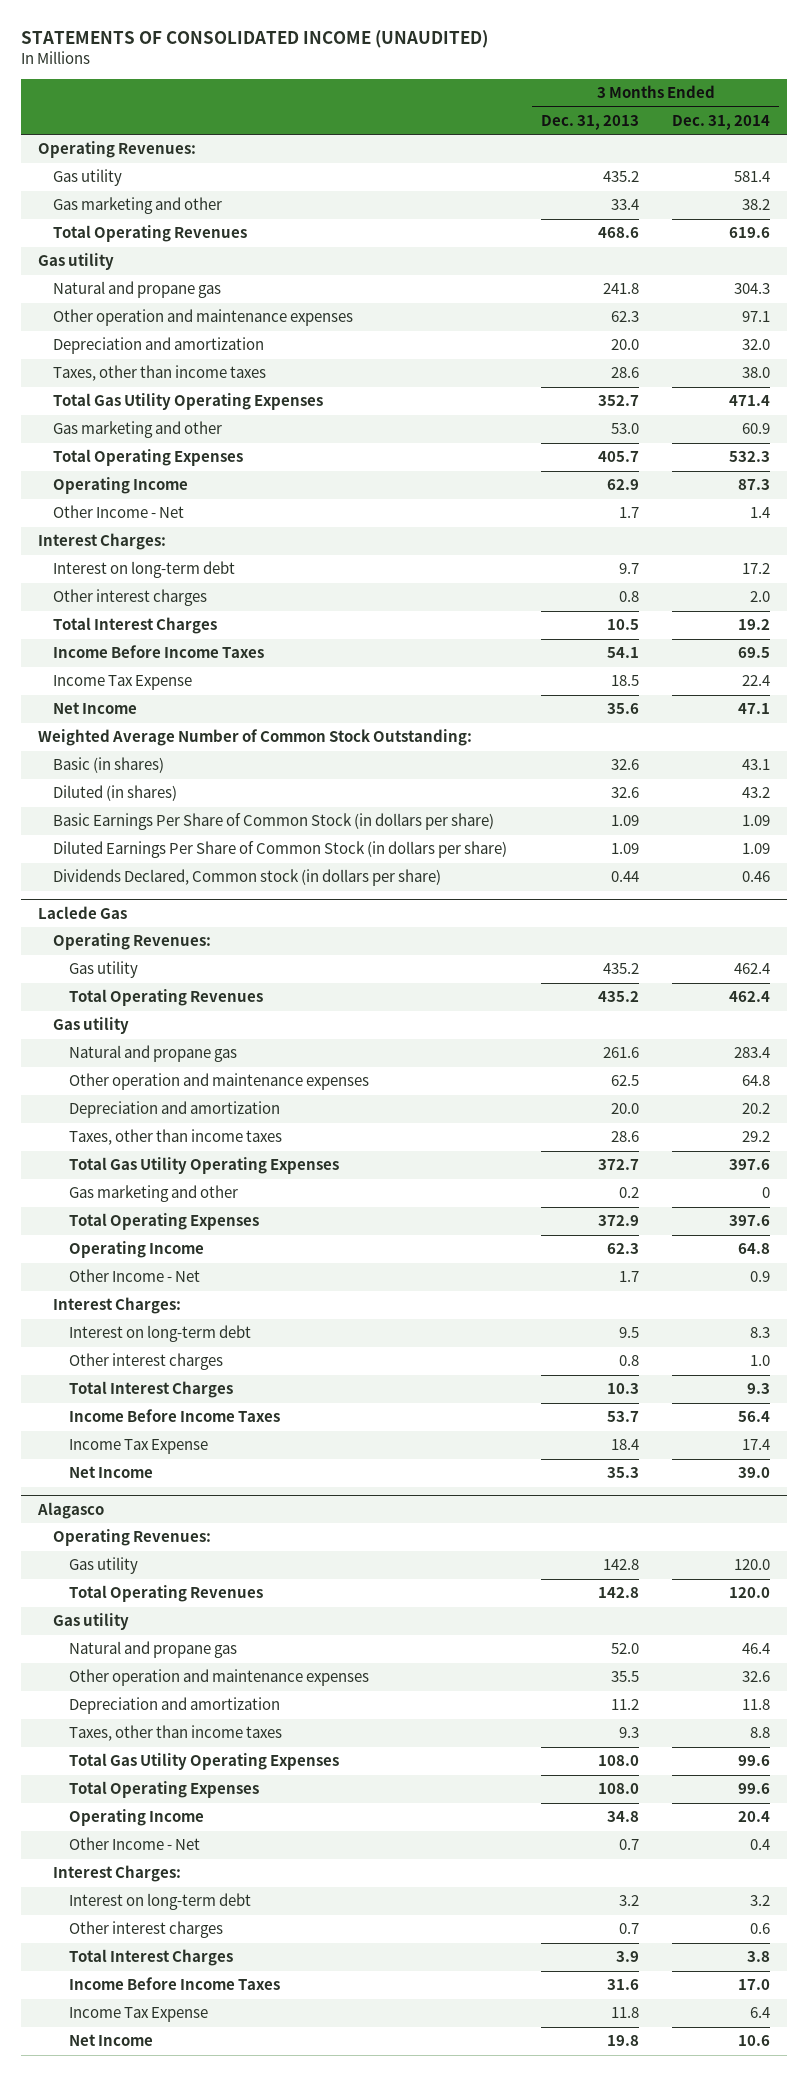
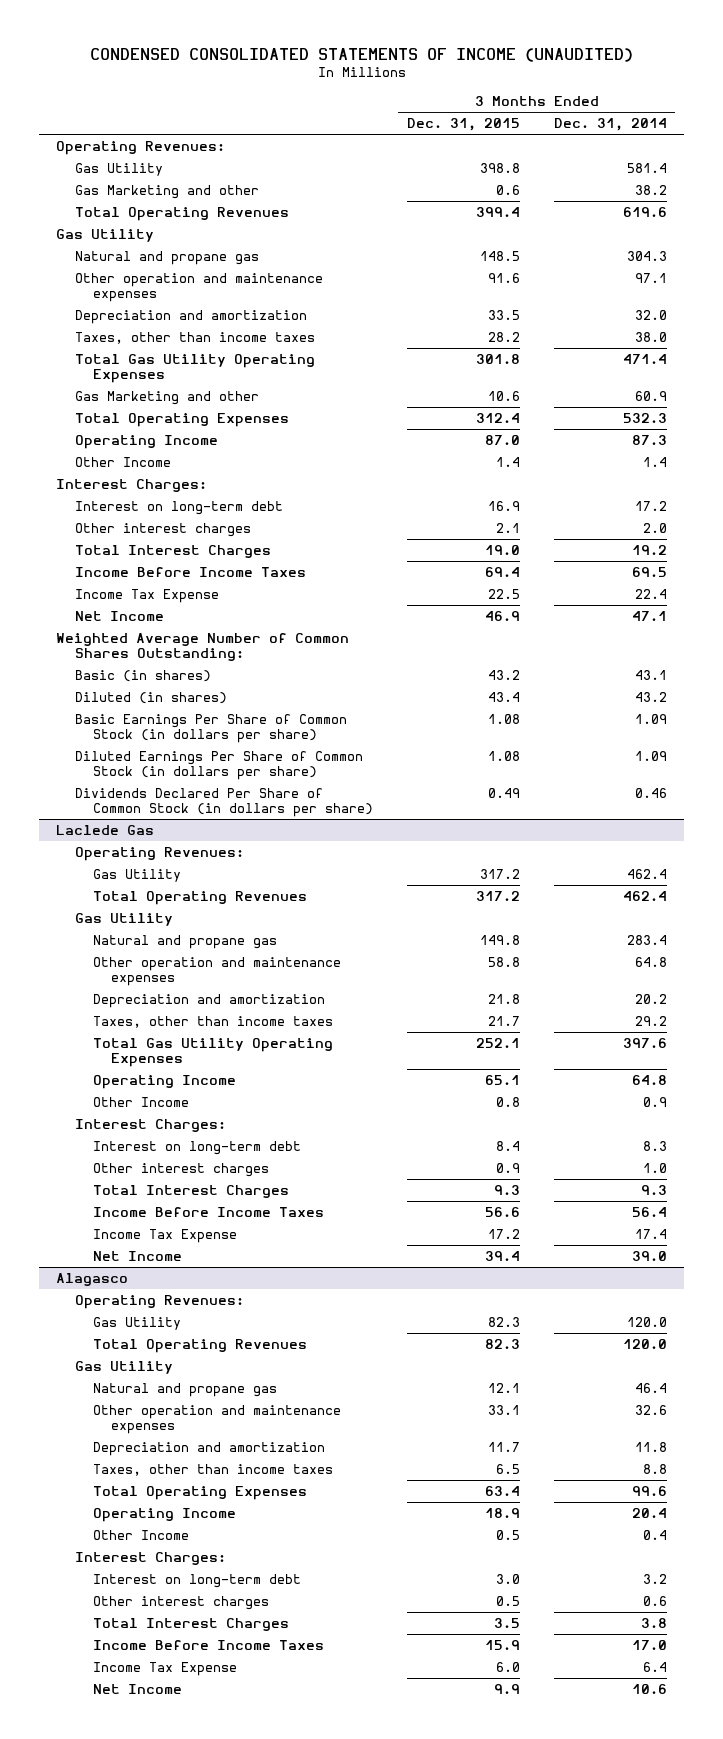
[21,30,489,49] STATEMENTS OF CONSOLIDATED INCOME (UNAUDITED) -> [89,47,633,62] CONDENSED CONSOLIDATED STATEMENTS OF INCOME (UNAUDITED)
[540,114,639,130] Dec. 31, 2013 -> none
none -> [406,118,520,132] Dec. 31, 2015
[53,169,123,187] Gas utility -> [74,162,163,176] Gas Utility
[53,197,223,215] Gas marketing and other -> [74,184,259,199] Gas Marketing and other
[37,253,114,271] Gas utility -> [56,228,155,242] Gas Utility
[53,421,223,439] Gas marketing and other -> [74,390,259,405] Gas Marketing and other
[53,505,185,519] Other Income - Net -> [74,456,171,467] Other Income
[37,729,472,747] Weighted Average Number of Common Stock Outstanding: -> [56,632,350,662] Weighted Average Number of Common Shares Outstanding:
[53,869,442,887] Dividends Declared, Common stock (in dollars per share) -> [74,787,373,818] Dividends Declared Per Share of Common Stock (in dollars per share)
[68,961,138,979] Gas utility -> [92,868,181,882] Gas Utility
[53,1017,130,1035] Gas utility -> [74,912,173,926] Gas Utility
[68,1185,238,1203] Gas marketing and other -> none
[68,1213,259,1231] Total Operating Expenses -> none
[68,1269,200,1283] Other Income - Net -> [92,1096,189,1107] Other Income
[68,1557,138,1575] Gas utility -> [92,1316,181,1330] Gas Utility
[53,1613,130,1631] Gas utility -> [74,1360,173,1374] Gas Utility
[68,1753,339,1771] Total Gas Utility Operating Expenses -> none
[68,1837,200,1851] Other Income - Net -> [92,1529,189,1540] Other Income

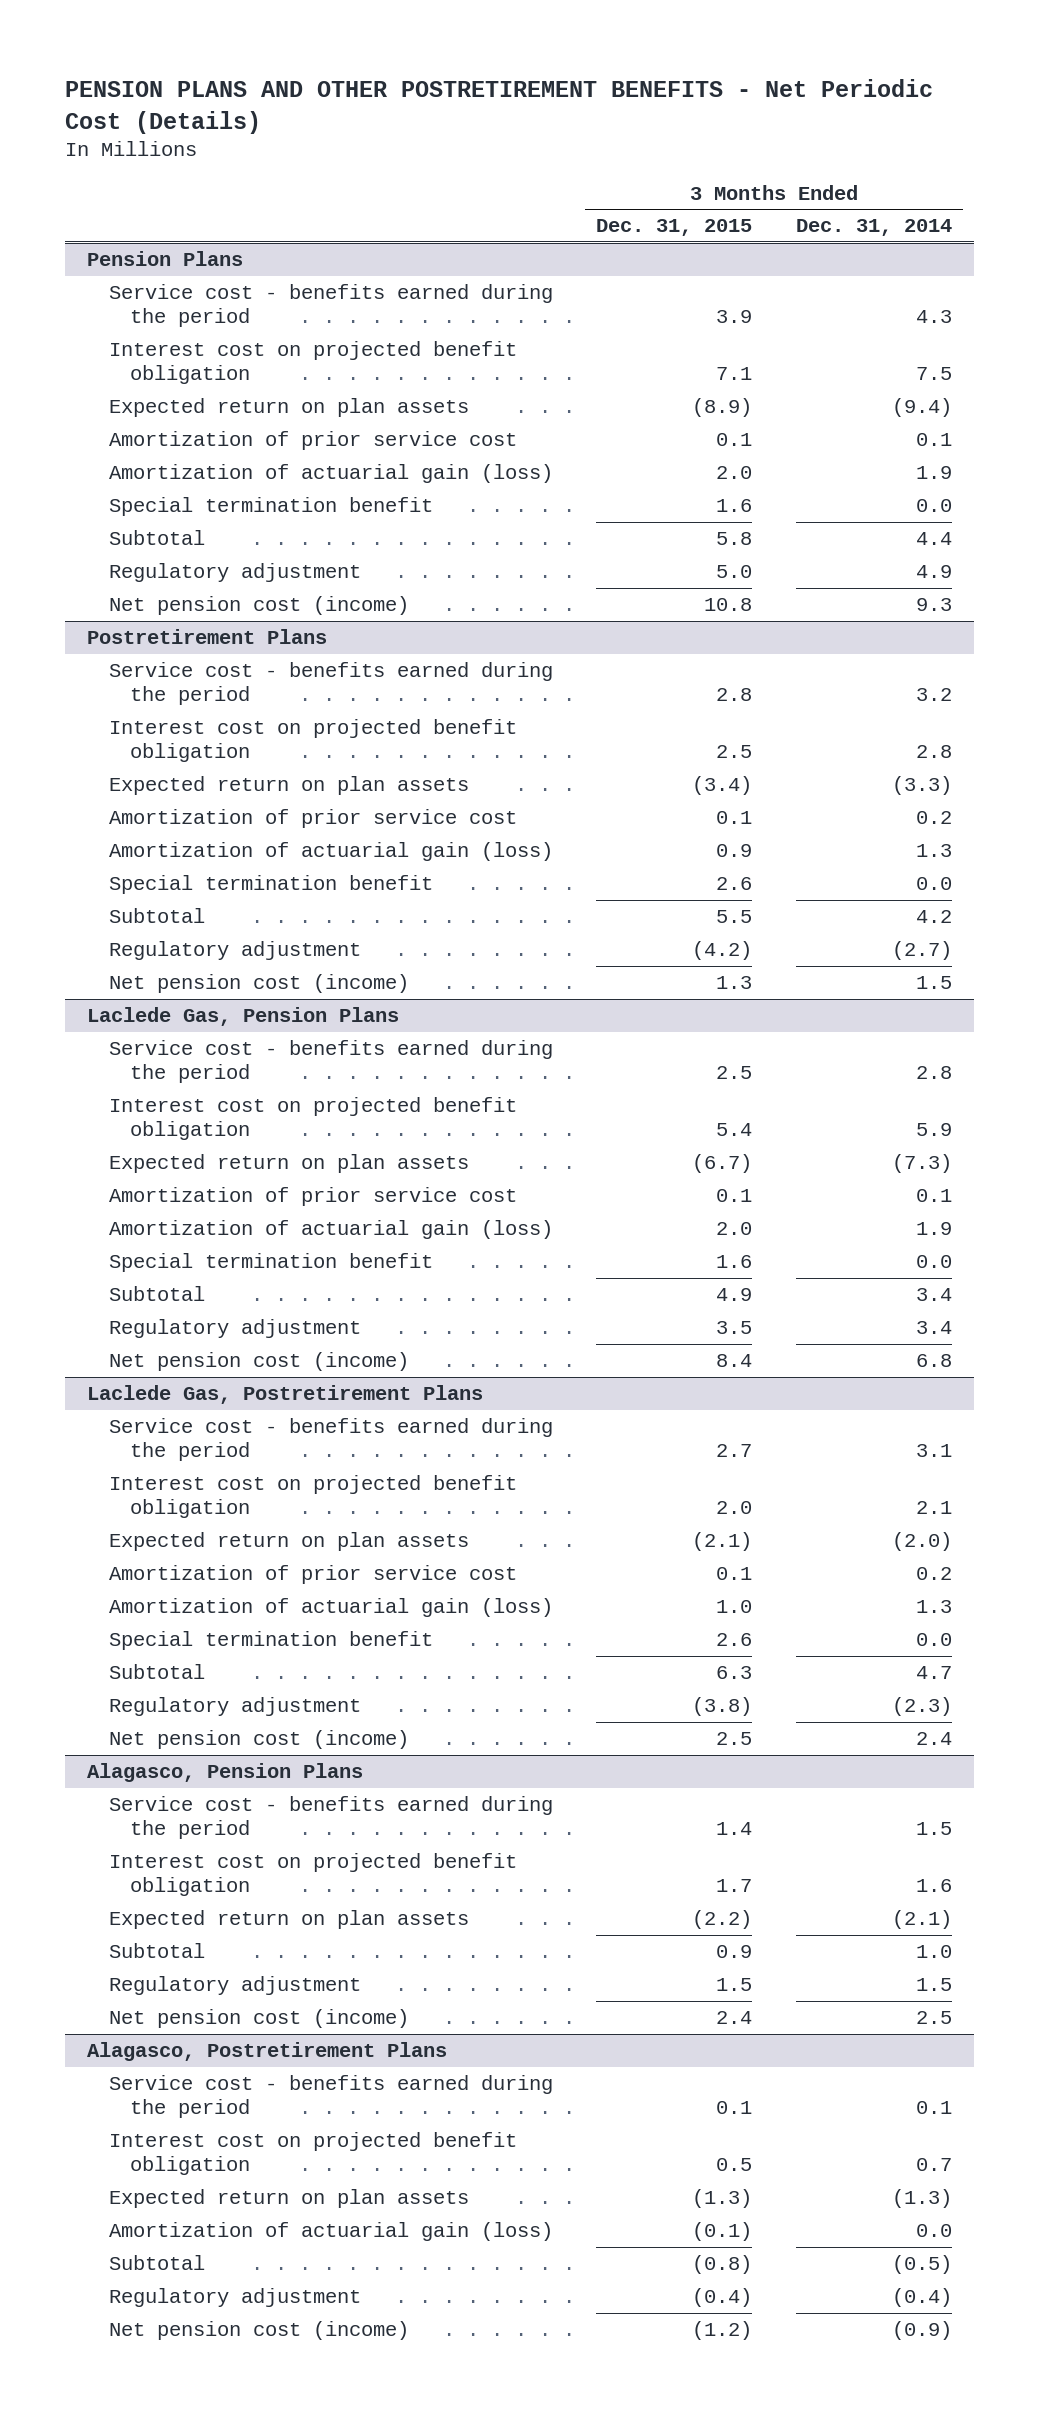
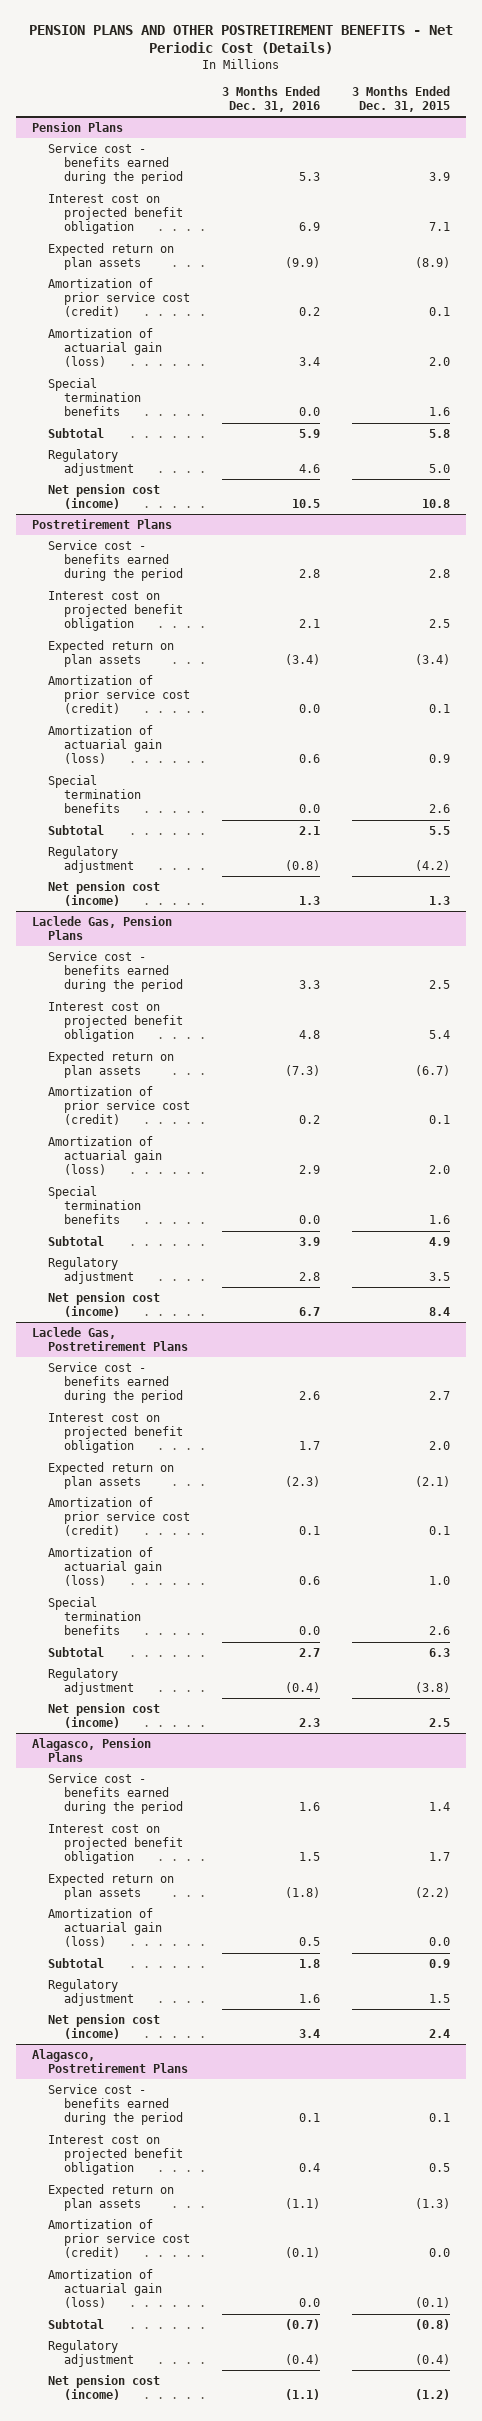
[796,219,953,237] Dec. 31, 2014 -> none
none -> [222,86,321,113] 3 Months Ended Dec. 31, 2016
[108,431,517,451] Amortization of prior service cost -> [48,277,191,318] Amortization of prior service cost (credit)
[108,497,433,517] Special termination benefit -> [48,377,142,417] Special termination benefits
[108,809,517,829] Amortization of prior service cost -> [48,674,191,715] Amortization of prior service cost (credit)
[108,875,433,895] Special termination benefit -> [48,774,142,814] Special termination benefits
[108,1187,517,1207] Amortization of prior service cost -> [48,1085,191,1126] Amortization of prior service cost (credit)
[108,1253,433,1273] Special termination benefit -> [48,1185,142,1225] Special termination benefits
[108,1565,517,1585] Amortization of prior service cost -> [48,1496,191,1537] Amortization of prior service cost (credit)
[108,1631,433,1651] Special termination benefit -> [48,1596,142,1636] Special termination benefits
none -> [48,1907,163,1948] Amortization of actuarial gain (loss)
none -> [48,2218,191,2259] Amortization of prior service cost (credit)

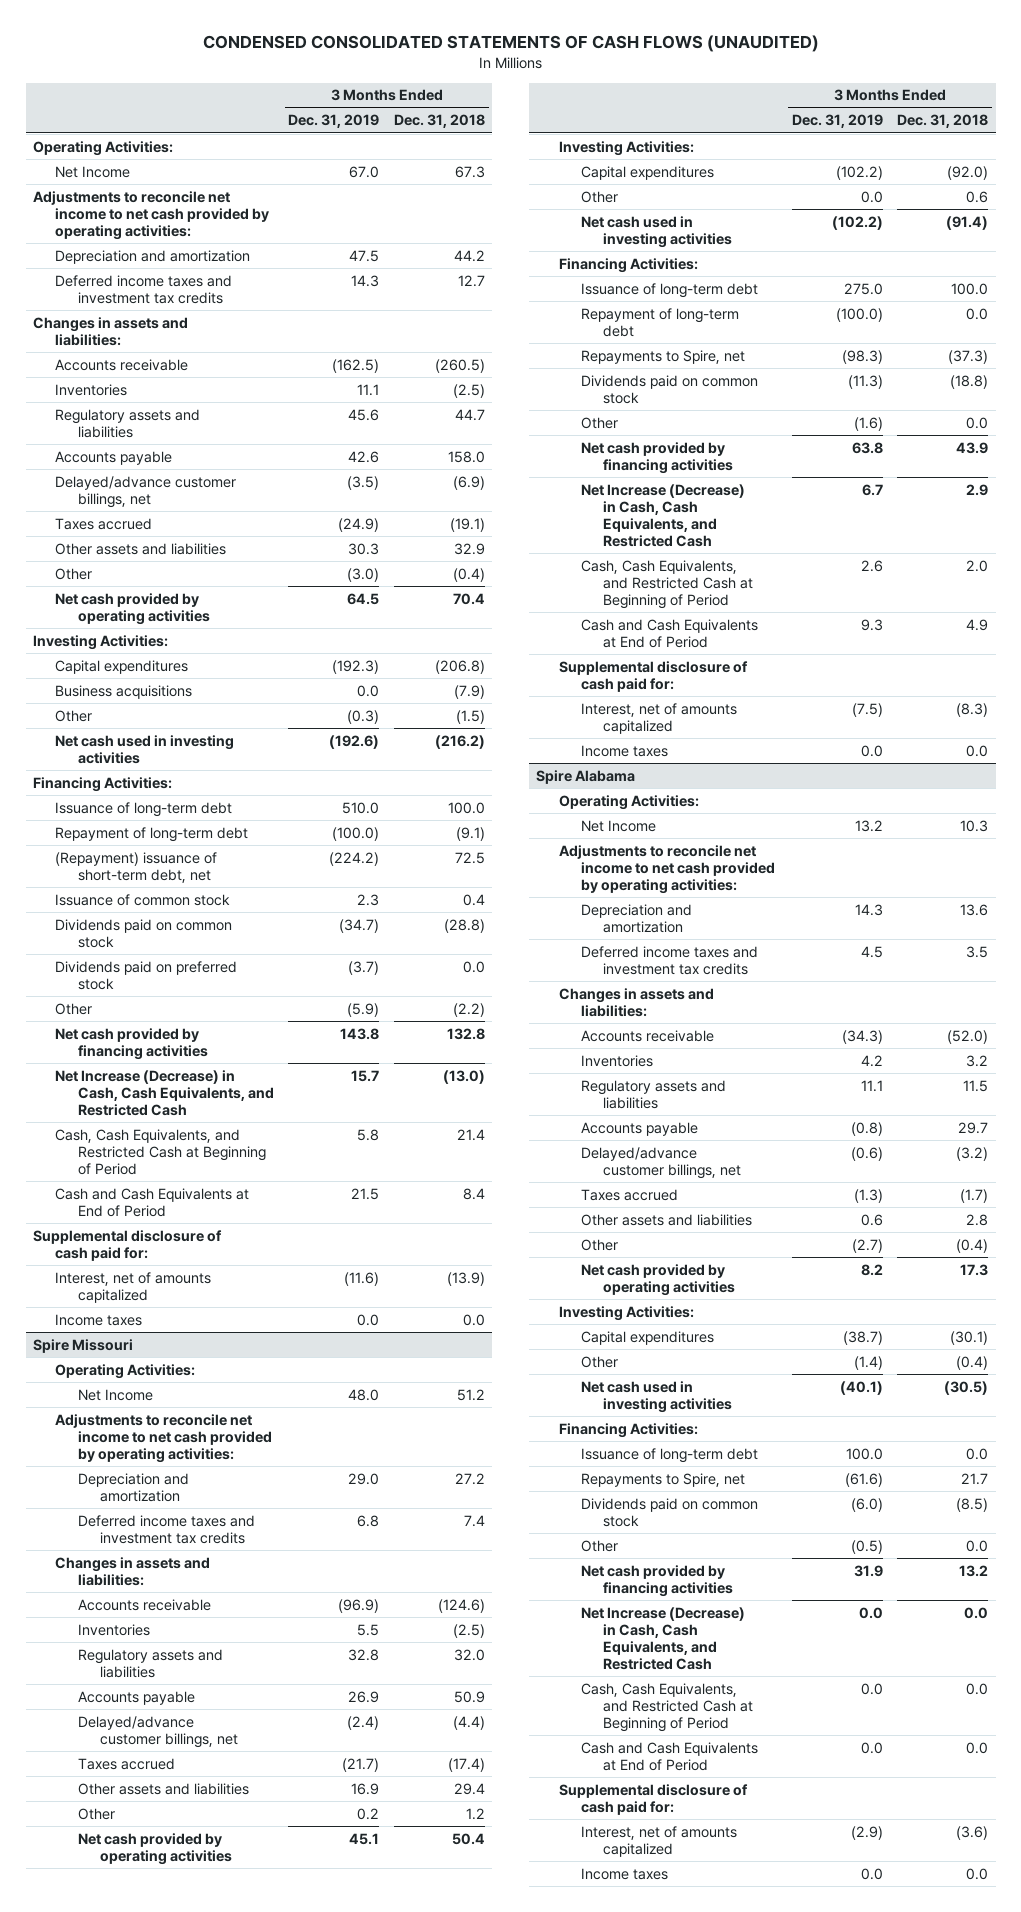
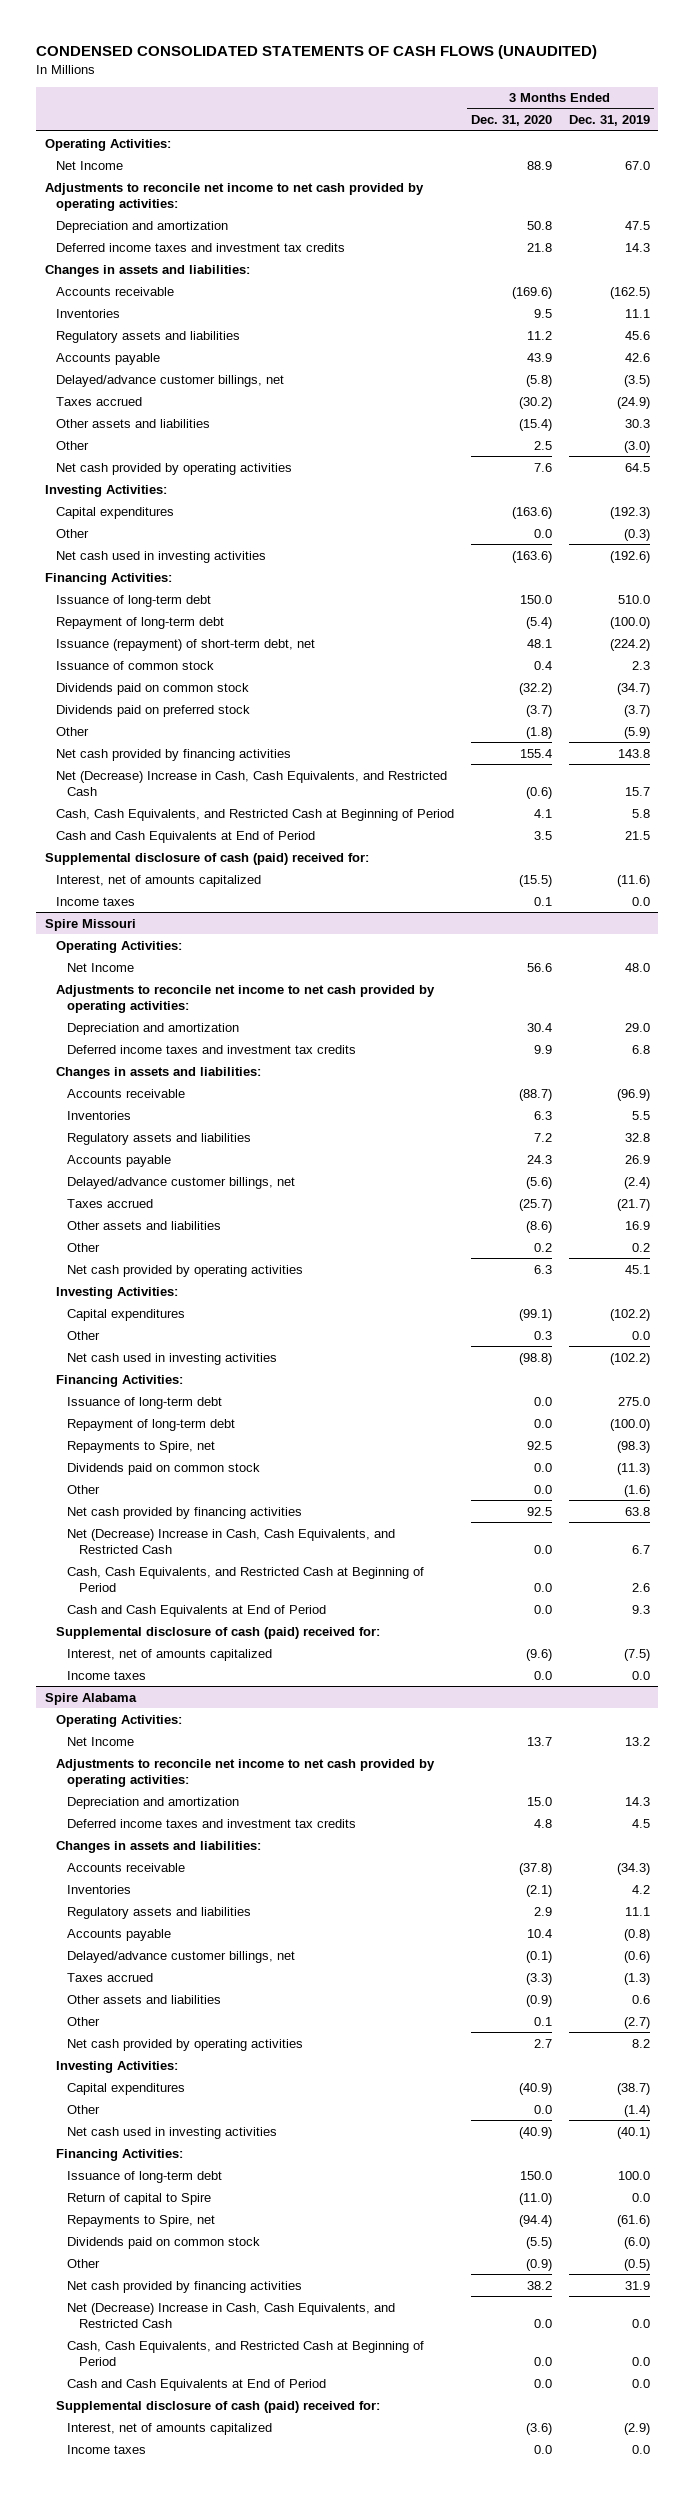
[394,114,486,129] Dec. 31, 2018 -> none
none -> [470,115,552,127] Dec. 31, 2020
[55,684,193,699] Business acquisitions -> none
[55,851,218,883] (Repayment) issuance of short-term debt, net -> [56,638,316,651] Issuance (repayment) of short-term debt, net
[55,1069,274,1116] Net Increase (Decrease) in Cash, Cash Equivalents, and Restricted Cash -> [56,770,448,796] Net (Decrease) Increase in Cash, Cash Equivalents, and Restricted Cash
[32,1229,222,1261] Supplemental disclosure of cash paid for: -> [44,852,369,865] Supplemental disclosure of cash (paid) received for:
[580,483,745,548] Net Increase (Decrease) in Cash, Cash Equivalents, and Restricted Cash -> [67,1528,396,1554] Net (Decrease) Increase in Cash, Cash Equivalents, and Restricted Cash
[558,660,748,692] Supplemental disclosure of cash paid for: -> [56,1626,381,1639] Supplemental disclosure of cash (paid) received for:
none -> [67,2192,212,2205] Return of capital to Spire
[580,1606,745,1671] Net Increase (Decrease) in Cash, Cash Equivalents, and Restricted Cash -> [67,2302,396,2328] Net (Decrease) Increase in Cash, Cash Equivalents, and Restricted Cash
[558,1783,748,1815] Supplemental disclosure of cash paid for: -> [56,2400,381,2413] Supplemental disclosure of cash (paid) received for:

